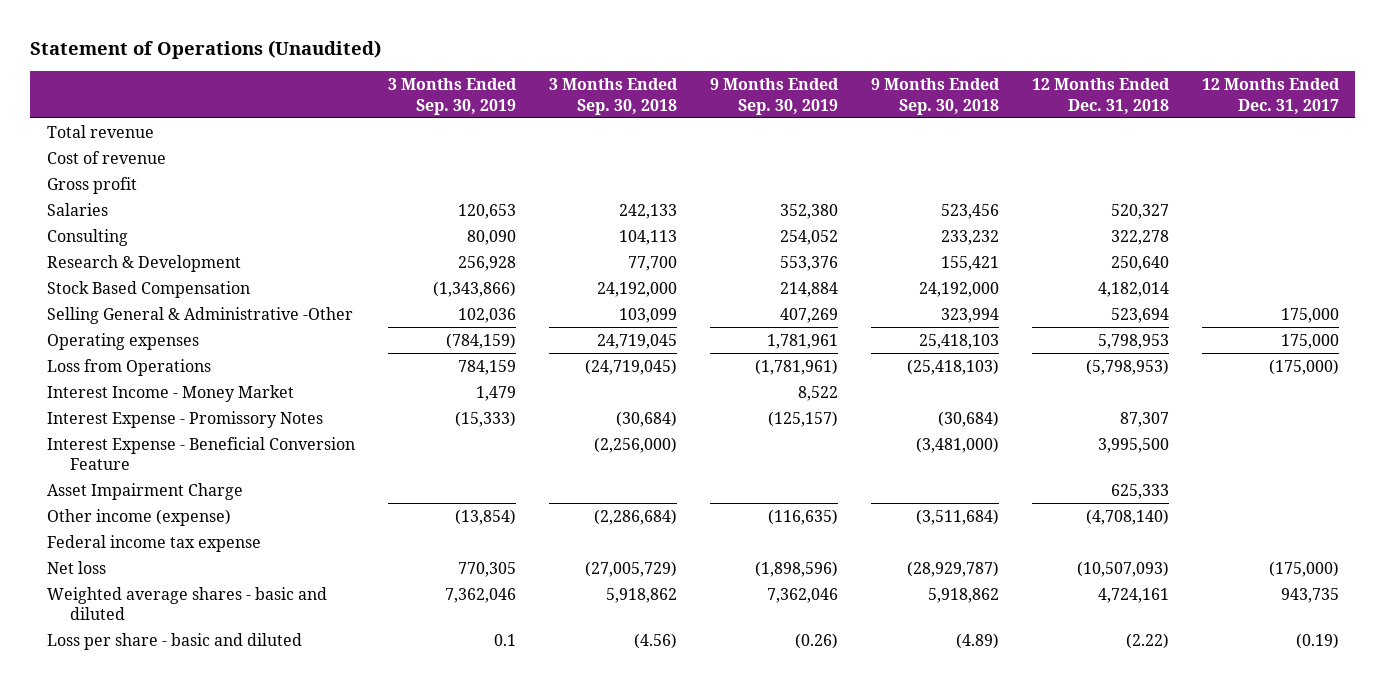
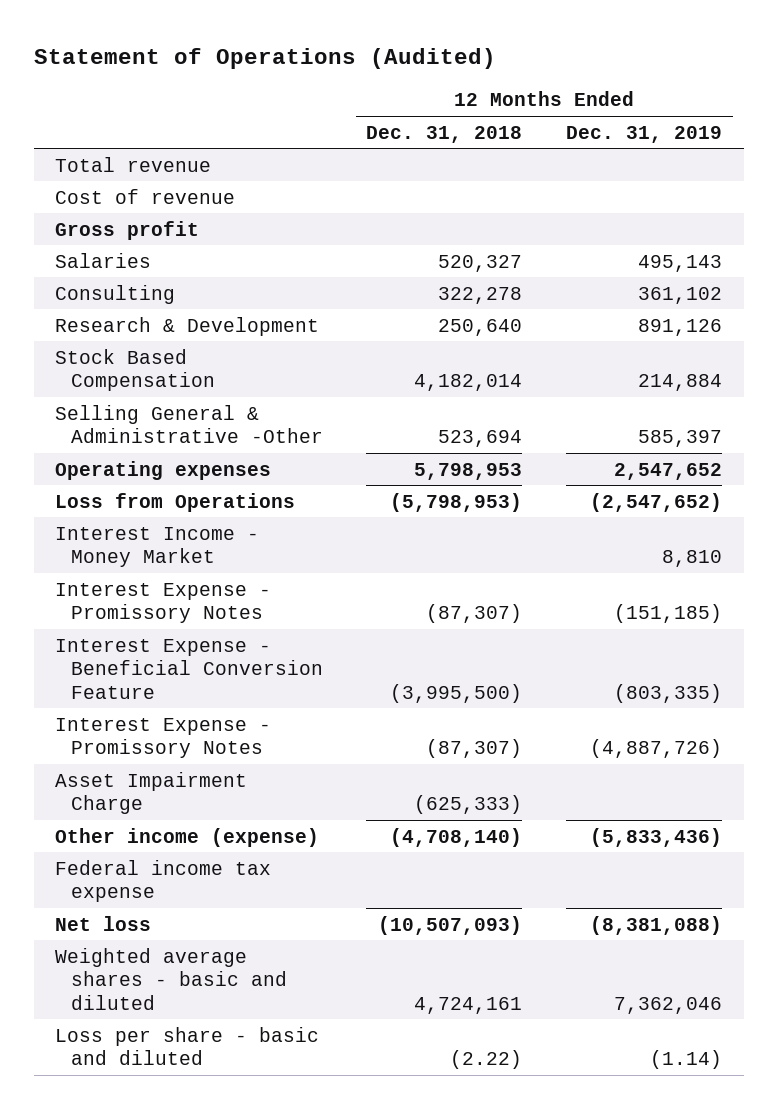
[30,40,382,60] Statement of Operations (Unaudited) -> [33,48,496,70] Statement of Operations (Audited)
[387,78,517,115] 3 Months Ended Sep. 30, 2019 -> none
[548,78,678,115] 3 Months Ended Sep. 30, 2018 -> none
[709,78,839,115] 9 Months Ended Sep. 30, 2019 -> none
[870,78,1000,115] 9 Months Ended Sep. 30, 2018 -> none
[1201,78,1340,114] 12 Months Ended Dec. 31, 2017 -> none
none -> [565,125,722,143] Dec. 31, 2019
[1119,411,1169,427] 87,307 -> [426,604,523,624] (87,307)
[1097,437,1169,453] 3,995,500 -> [390,683,523,703] (3,995,500)
none -> [55,717,272,759] Interest Expense - Promissory Notes
[1110,483,1169,499] 625,333 -> [414,795,523,815] (625,333)

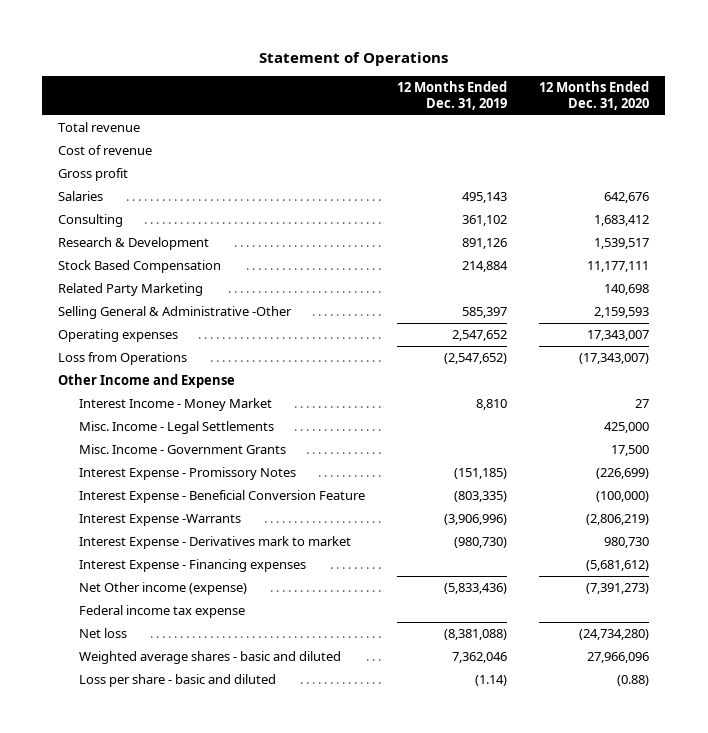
[33,48,496,70] Statement of Operations (Audited) -> [258,51,448,66] Statement of Operations
[366,125,523,143] Dec. 31, 2018 -> none
none -> [539,81,650,111] 12 Months Ended Dec. 31, 2020
none -> [58,283,204,297] Related Party Marketing
none -> [58,374,236,389] Other Income and Expense
none -> [78,421,274,435] Misc. Income - Legal Settlements
none -> [78,444,286,455] Misc. Income - Government Grants
[55,717,272,759] Interest Expense - Promissory Notes -> none
[55,771,248,815] Asset Impairment Charge -> none
none -> [78,514,241,527] Interest Expense -Warrants
none -> [78,536,351,550] Interest Expense - Derivatives mark to market
none -> [78,559,306,573] Interest Expense - Financing expenses
[55,827,320,847] Other income (expense) -> [78,582,247,596] Net Other income (expense)

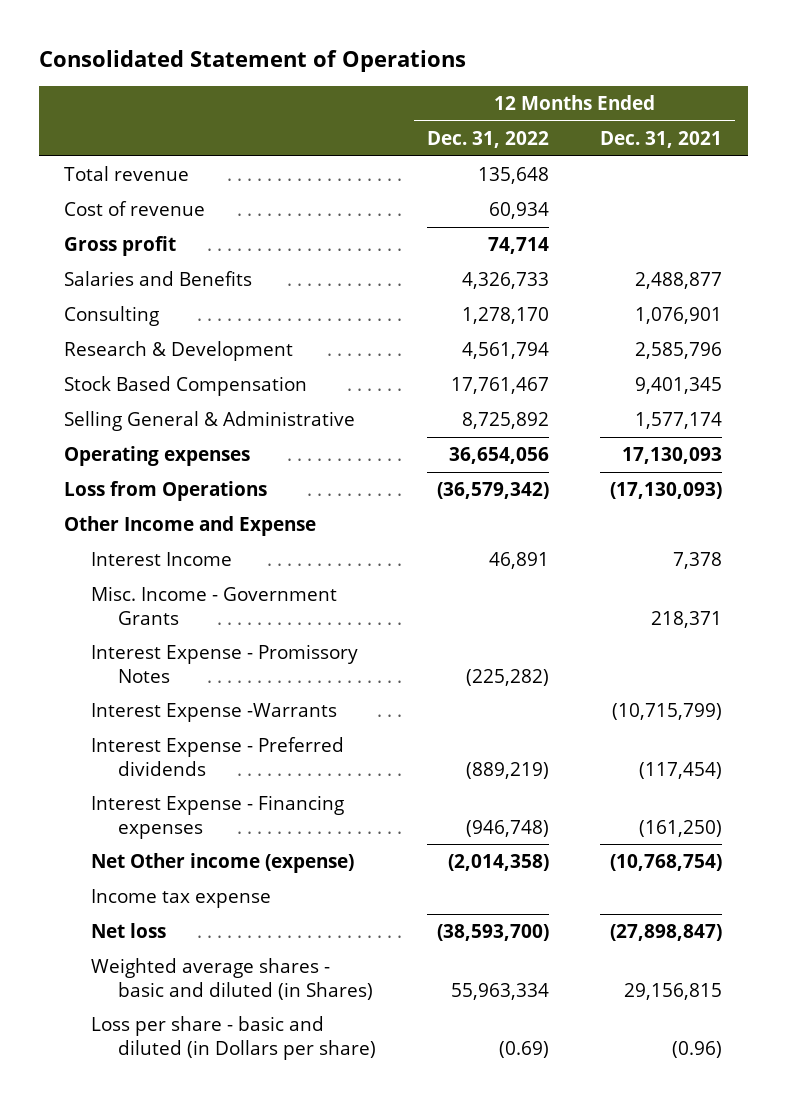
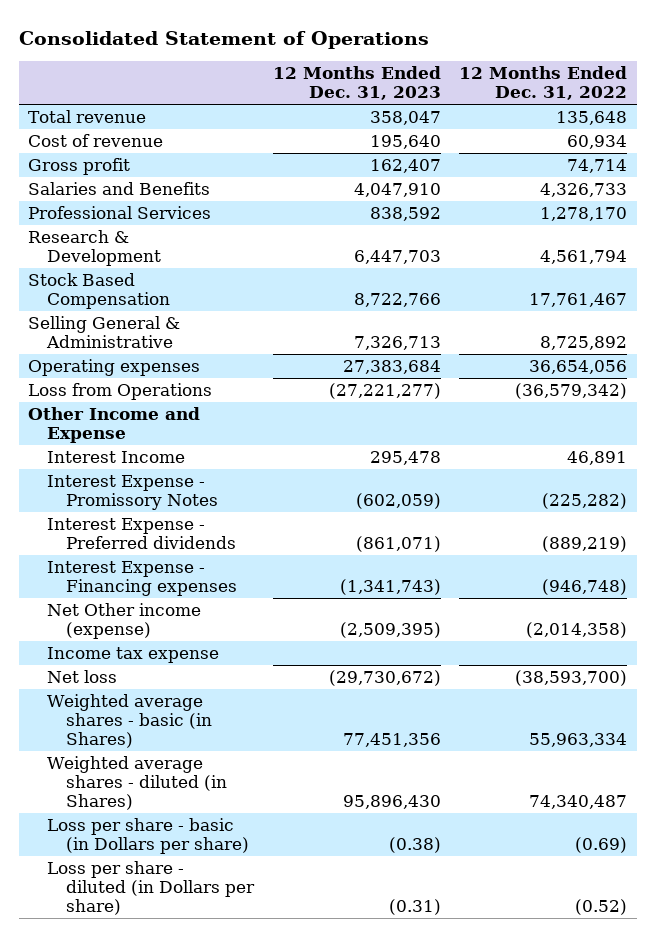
[600,130,723,148] Dec. 31, 2021 -> none
none -> [272,66,441,101] 12 Months Ended Dec. 31, 2023
[64,305,160,326] Consulting -> [28,205,212,219] Professional Services
[91,585,338,625] Misc. Income - Government Grants -> none
[91,702,338,722] Interest Expense -Warrants -> none
[91,957,374,1000] Weighted average shares - basic and diluted (in Shares) -> [46,693,212,749] Weighted average shares - basic (in Shares)
none -> [46,755,227,811] Weighted average shares - diluted (in Shares)
[91,1015,377,1060] Loss per share - basic and diluted (in Dollars per share) -> [46,817,249,855] Loss per share - basic (in Dollars per share)
none -> [46,860,255,916] Loss per share - diluted (in Dollars per share)

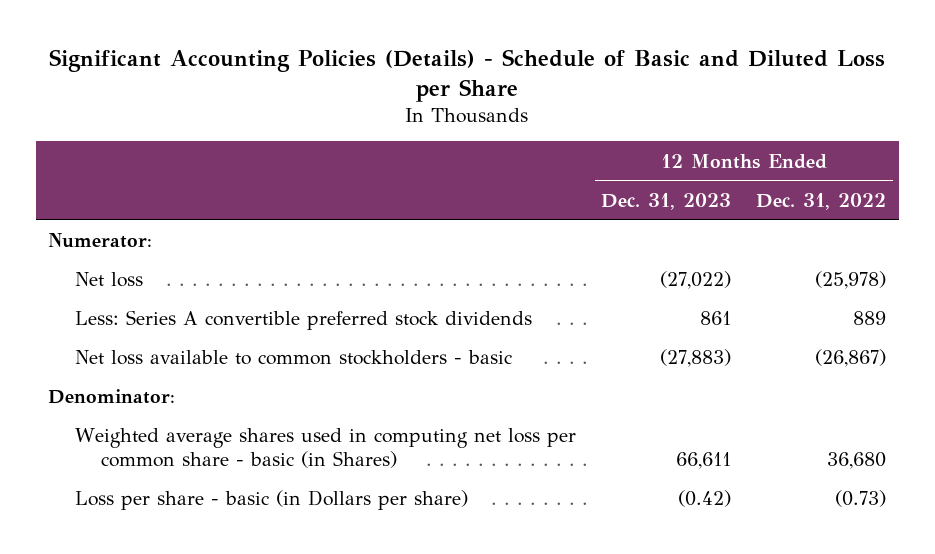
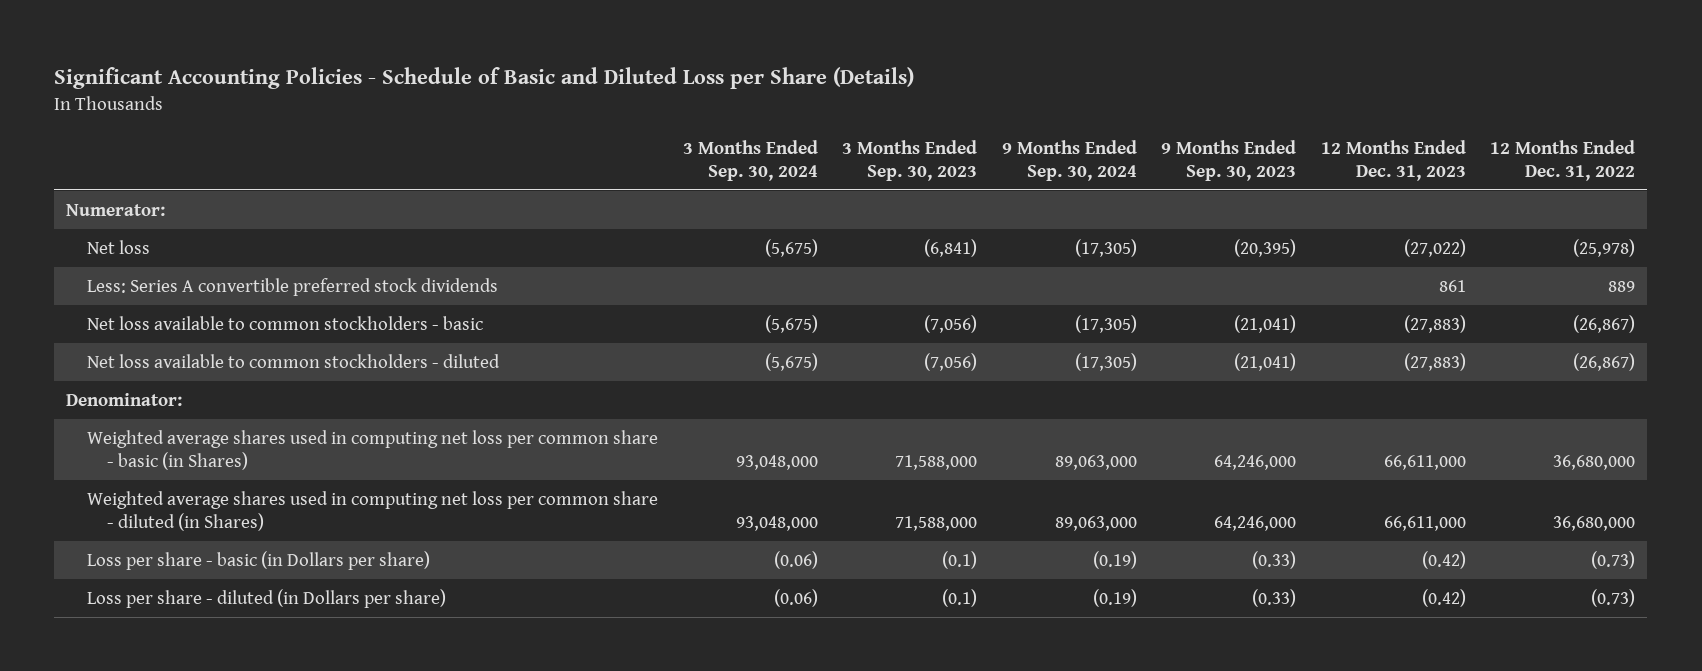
[49,48,886,102] Significant Accounting Policies (Details) - Schedule of Basic and Diluted Loss per Share -> [54,66,915,89] Significant Accounting Policies - Schedule of Basic and Diluted Loss per Share (Details)
none -> [682,139,818,181] 3 Months Ended Sep. 30, 2024
none -> [842,139,978,181] 3 Months Ended Sep. 30, 2023
none -> [1001,139,1137,181] 9 Months Ended Sep. 30, 2024
none -> [1161,139,1297,181] 9 Months Ended Sep. 30, 2023
none -> [86,353,500,368] Net loss available to common stockholders - diluted
[675,451,731,469] 66,611 -> [1383,454,1466,470] 66,611,000
[827,451,887,469] 36,680 -> [1553,454,1636,470] 36,680,000
none -> [86,490,658,531] Weighted average shares used in computing net loss per common share - diluted (in Shares)
none -> [86,588,446,608] Loss per share - diluted (in Dollars per share)

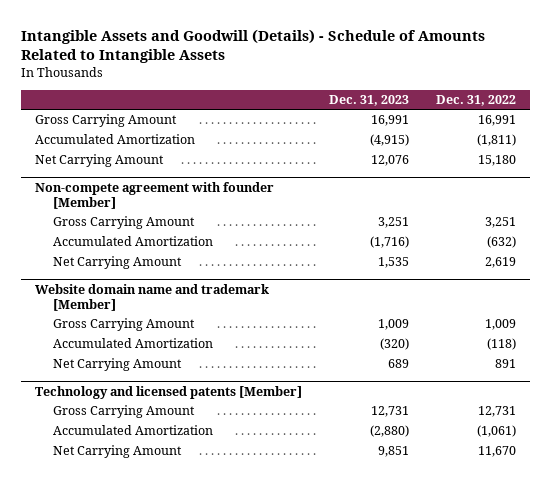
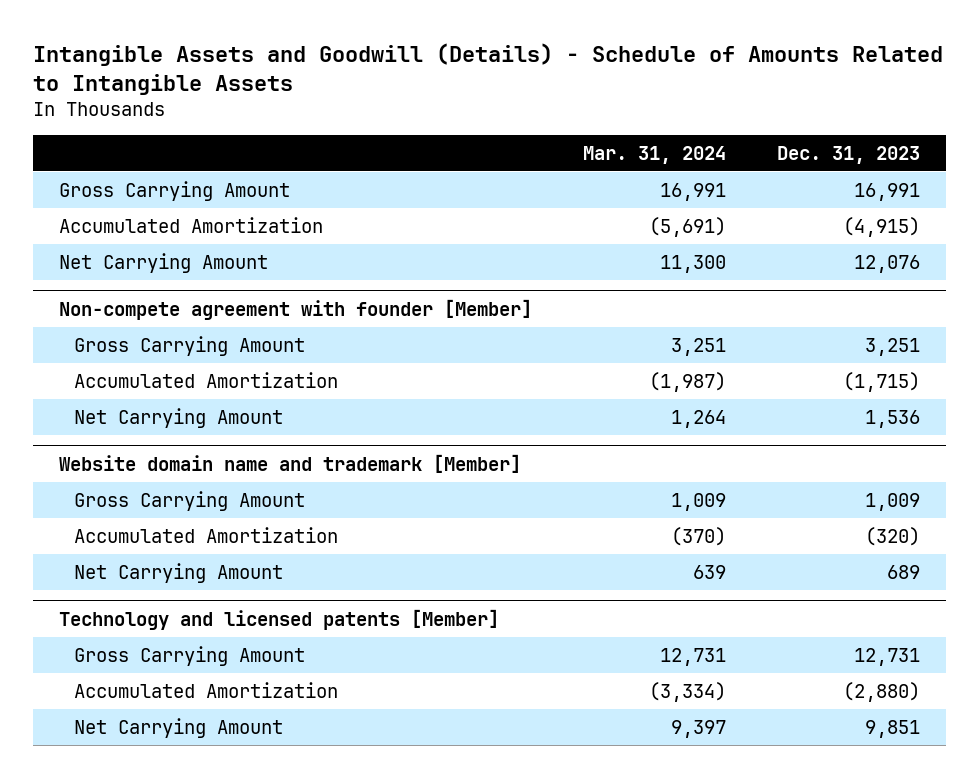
[436,95,517,107] Dec. 31, 2022 -> none
none -> [582,145,726,164] Mar. 31, 2024
[370,236,410,249] (1,716) -> [842,371,920,392] (1,715)
[378,257,410,269] 1,535 -> [864,409,920,428] 1,536

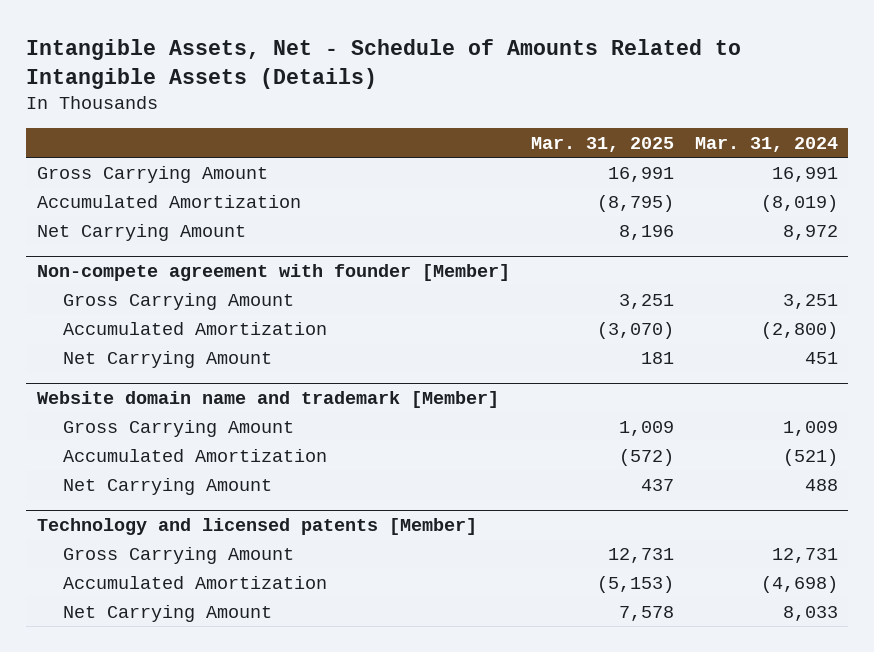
[33,43,944,96] Intangible Assets and Goodwill (Details) - Schedule of Amounts Related to Intangible Assets -> [25,39,741,90] Intangible Assets, Net - Schedule of Amounts Related to Intangible Assets (Details)
[776,145,920,164] Dec. 31, 2023 -> none
none -> [530,136,674,152] Mar. 31, 2025
[648,216,726,237] (5,691) -> [760,194,838,212] (8,019)
[659,254,726,273] 11,300 -> [782,224,838,240] 8,972
[648,371,726,392] (1,987) -> [760,321,838,339] (2,800)
[670,409,726,428] 1,264 -> [804,351,838,364] 451
[670,526,726,546] (370) -> [782,448,838,466] (521)
[692,564,726,579] 639 -> [804,478,838,491] 488
[648,681,726,702] (3,334) -> [760,575,838,593] (4,698)
[670,719,726,738] 9,397 -> [782,605,838,621] 8,033

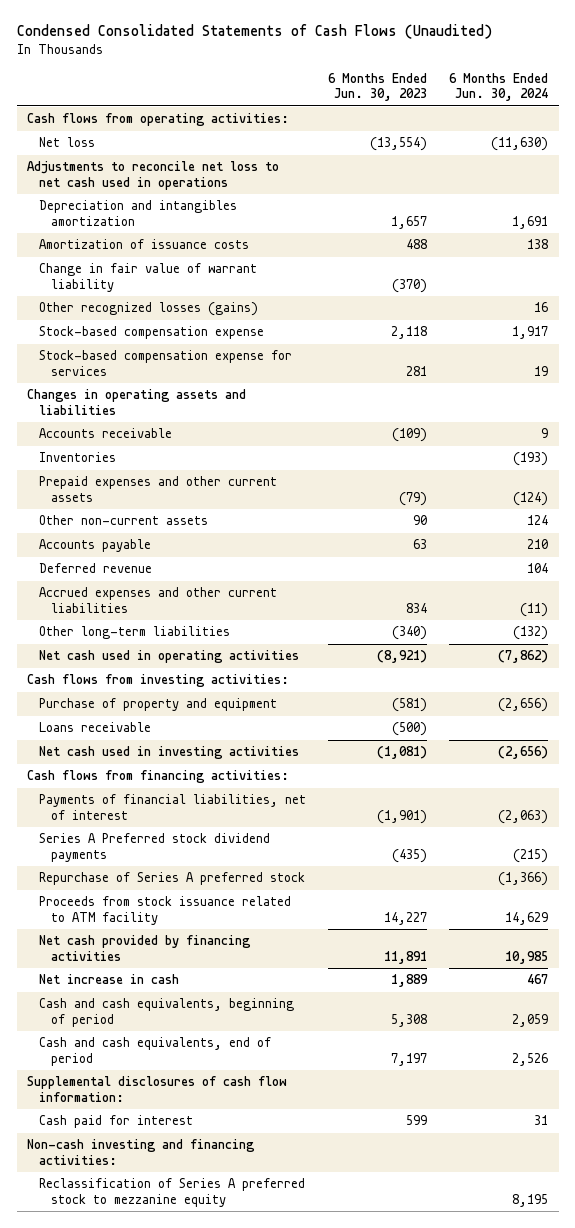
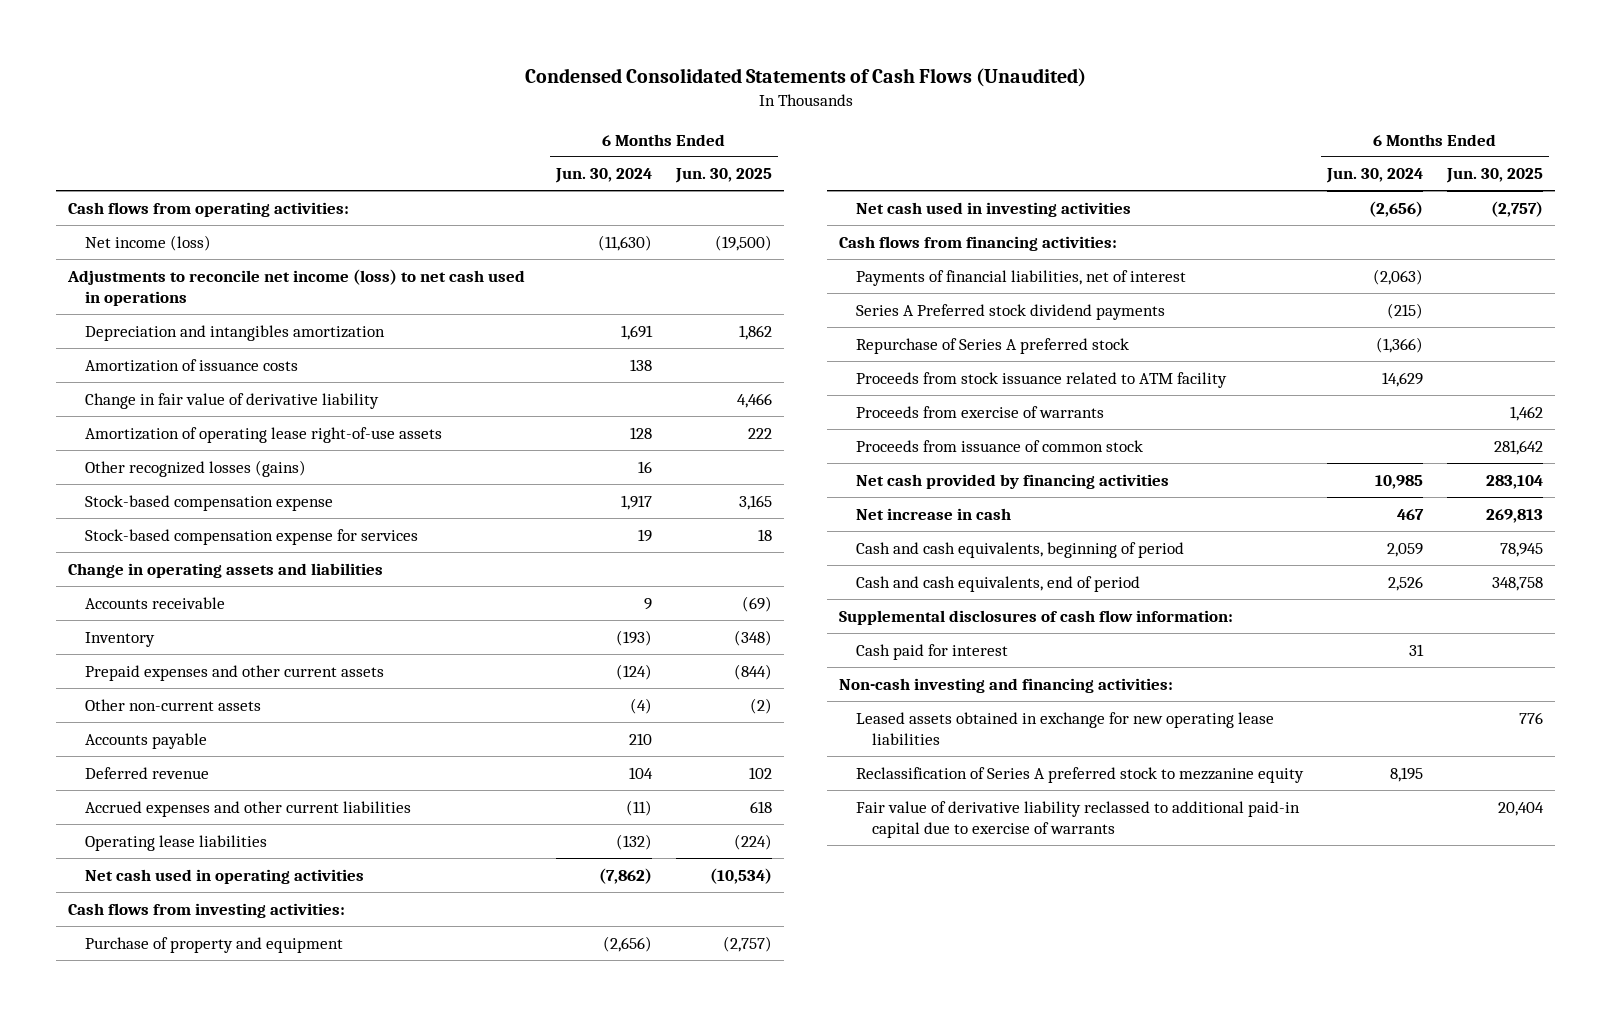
[327,72,427,102] 6 Months Ended Jun. 30, 2023 -> none
none -> [674,168,772,184] Jun. 30, 2025
[39,137,96,148] Net loss -> [84,234,211,251] Net income (loss)
[27,161,280,190] Adjustments to reconcile net loss to net cash used in operations -> [67,268,526,306] Adjustments to reconcile net income (loss) to net cash used in operations
[39,263,258,292] Change in fair value of warrant liability -> [84,392,379,409] Change in fair value of derivative liability
none -> [84,426,442,443] Amortization of operating lease right-of-use assets
[27,389,247,415] Changes in operating assets and liabilities -> [68,562,384,578] Change in operating assets and liabilities
[39,452,117,463] Inventories -> [84,631,155,647] Inventory
[526,515,548,526] 124 -> [629,697,652,714] (4)
[39,626,231,640] Other long-term liabilities -> [84,834,267,851] Operating lease liabilities
[39,722,152,733] Loans receivable -> none
none -> [855,405,1104,418] Proceeds from exercise of warrants
none -> [855,439,1143,452] Proceeds from issuance of common stock
none -> [855,711,1274,745] Leased assets obtained in exchange for new operating lease liabilities
none -> [855,800,1300,838] Fair value of derivative liability reclassed to additional paid-in capital due to exercise of warrants

